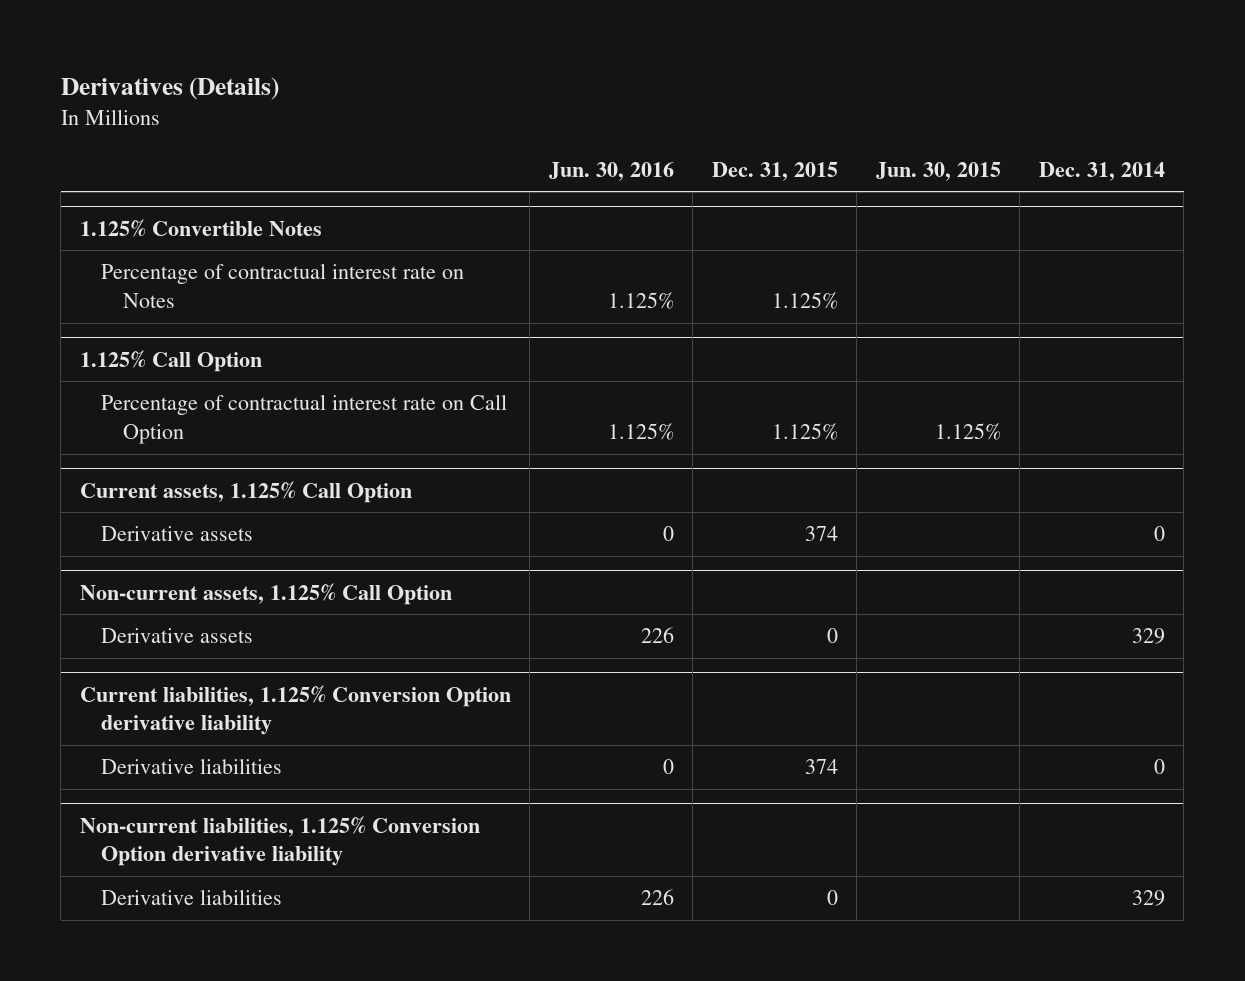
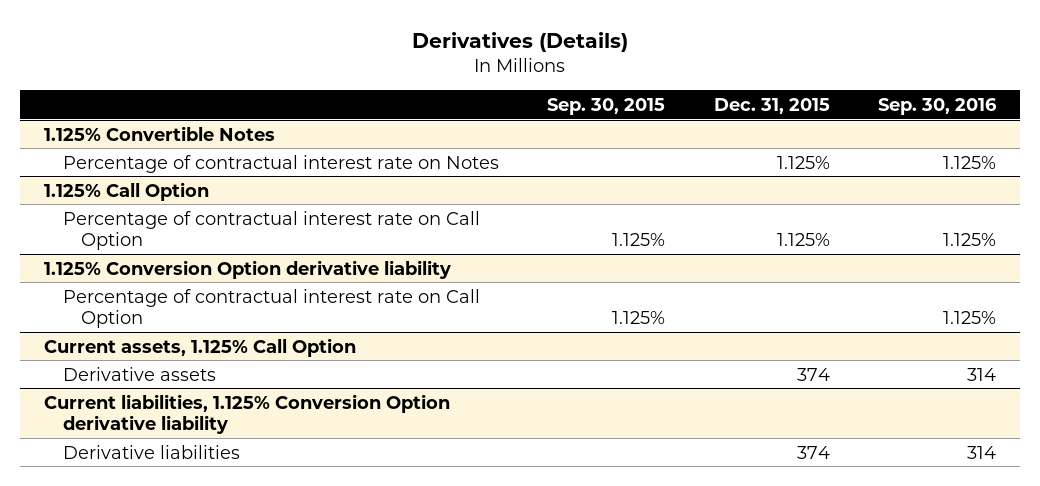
[548,161,674,181] Jun. 30, 2016 -> none
[875,161,1001,181] Jun. 30, 2015 -> none
[1038,161,1165,181] Dec. 31, 2014 -> none
none -> [547,97,666,115] Sep. 30, 2015
none -> [878,97,998,115] Sep. 30, 2016
none -> [44,259,452,279] 1.125% Conversion Option derivative liability
none -> [62,288,480,329] Percentage of contractual interest rate on Call Option
[79,582,452,605] Non-current assets, 1.125% Call Option -> none
[101,628,254,644] Derivative assets -> none
[79,815,480,866] Non-current liabilities, 1.125% Conversion Option derivative liability -> none
[101,889,283,906] Derivative liabilities -> none

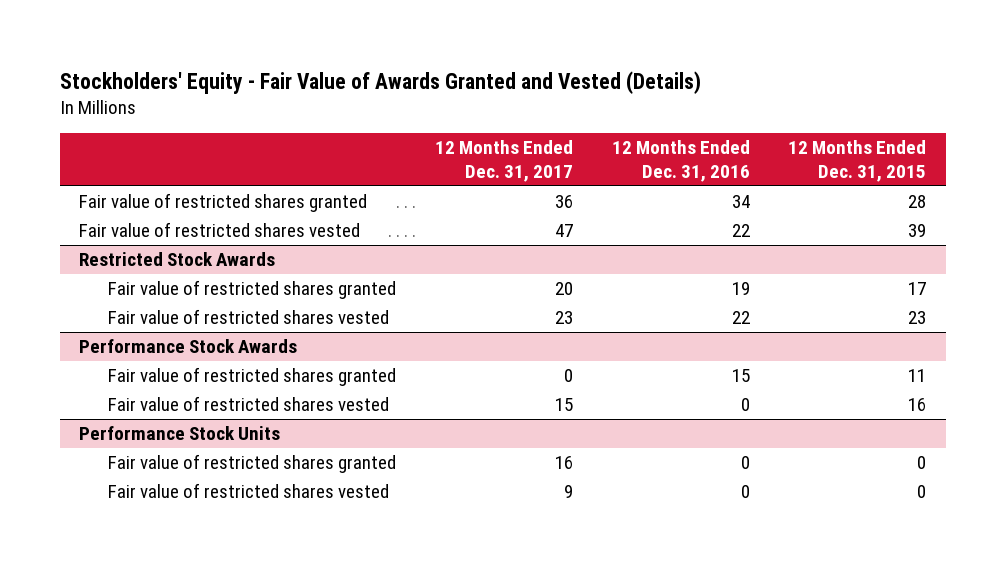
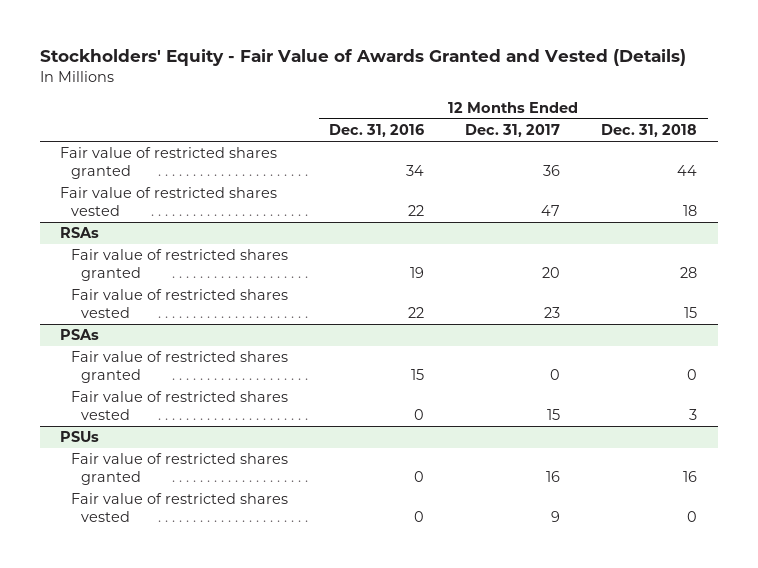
[788,140,927,182] 12 Months Ended Dec. 31, 2015 -> none
none -> [601,124,698,138] Dec. 31, 2018
[79,252,276,267] Restricted Stock Awards -> [60,227,100,239] RSAs
[79,339,298,354] Performance Stock Awards -> [60,329,100,341] PSAs
[79,426,281,441] Performance Stock Units -> [60,431,100,443] PSUs

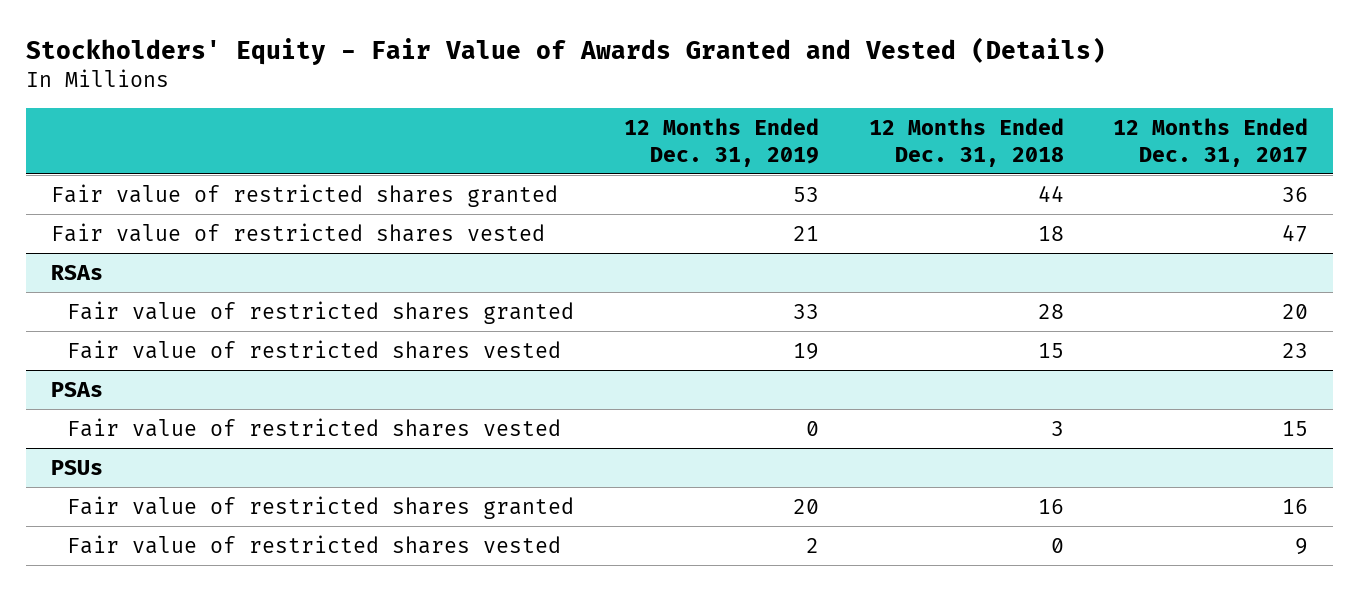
[328,124,424,138] Dec. 31, 2016 -> none
none -> [623,117,819,167] 12 Months Ended Dec. 31, 2019
[70,351,288,383] Fair value of restricted shares granted -> none

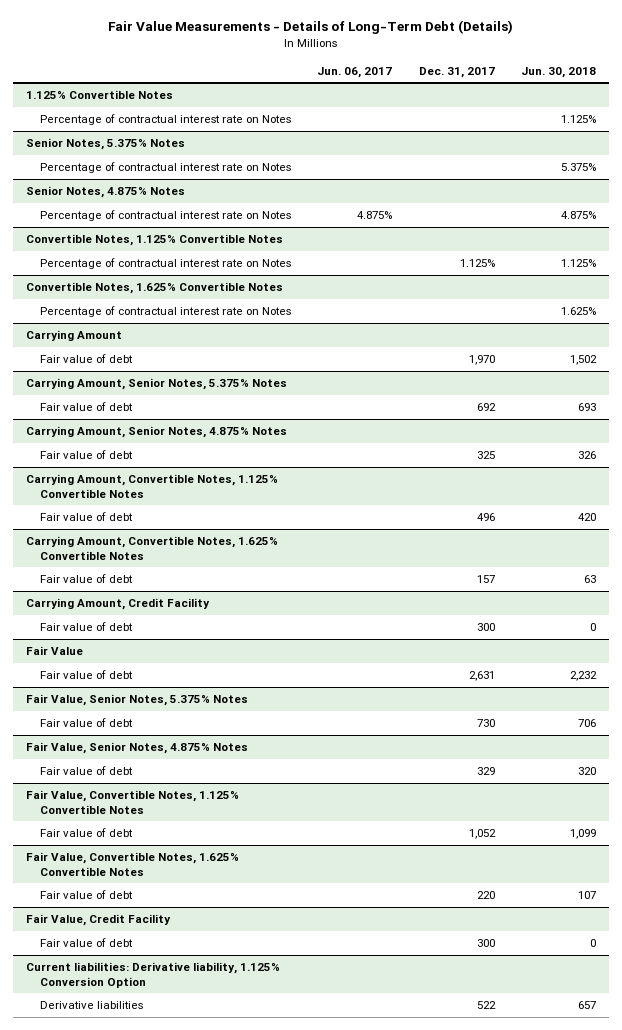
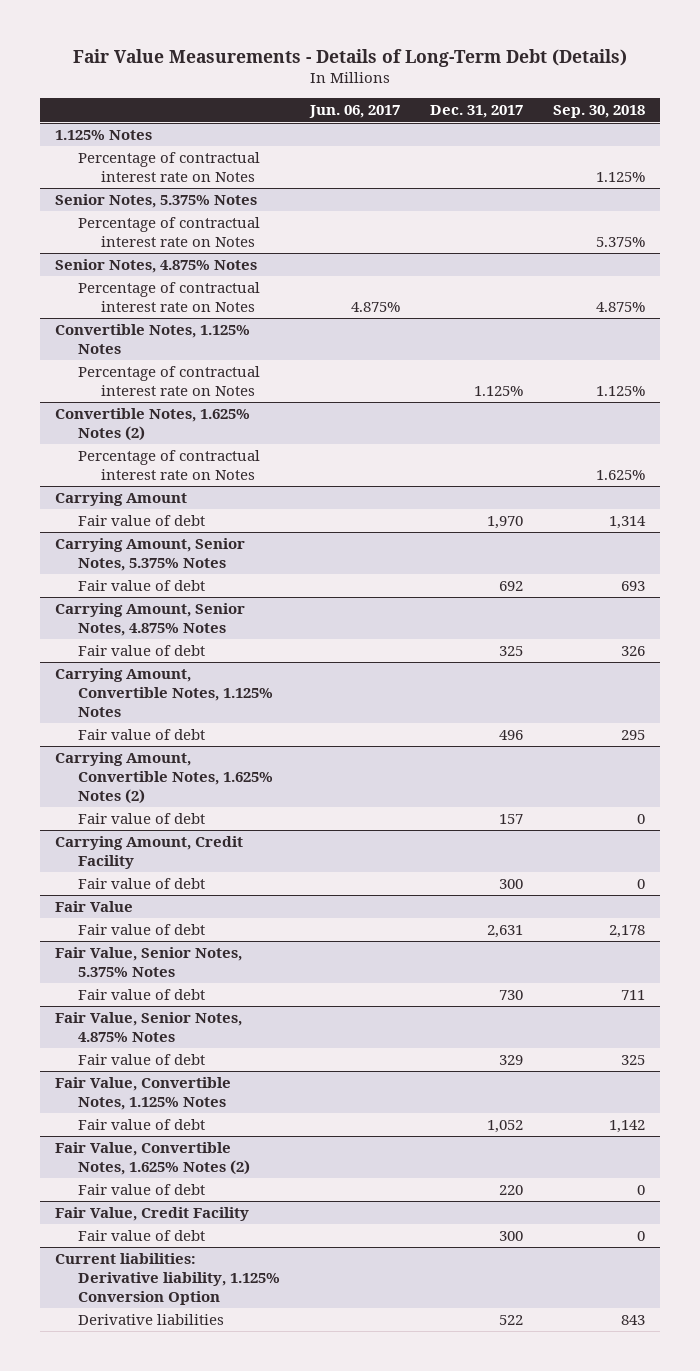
[520,66,596,78] Jun. 30, 2018 -> none
none -> [553,105,646,119] Sep. 30, 2018
[26,90,174,100] 1.125% Convertible Notes -> [54,130,152,141] 1.125% Notes
[26,234,284,247] Convertible Notes, 1.125% Convertible Notes -> [54,324,250,354] Convertible Notes, 1.125% Notes
[26,282,284,295] Convertible Notes, 1.625% Convertible Notes -> [54,408,250,441] Convertible Notes, 1.625% Notes (2)
[26,474,279,498] Carrying Amount, Convertible Notes, 1.125% Convertible Notes -> [54,668,273,717] Carrying Amount, Convertible Notes, 1.125% Notes
[26,536,279,560] Carrying Amount, Convertible Notes, 1.625% Convertible Notes -> [54,752,273,804] Carrying Amount, Convertible Notes, 1.625% Notes (2)
[26,790,240,814] Fair Value, Convertible Notes, 1.125% Convertible Notes -> [54,1077,231,1110] Fair Value, Convertible Notes, 1.125% Notes
[26,852,240,876] Fair Value, Convertible Notes, 1.625% Convertible Notes -> [54,1142,250,1175] Fair Value, Convertible Notes, 1.625% Notes (2)

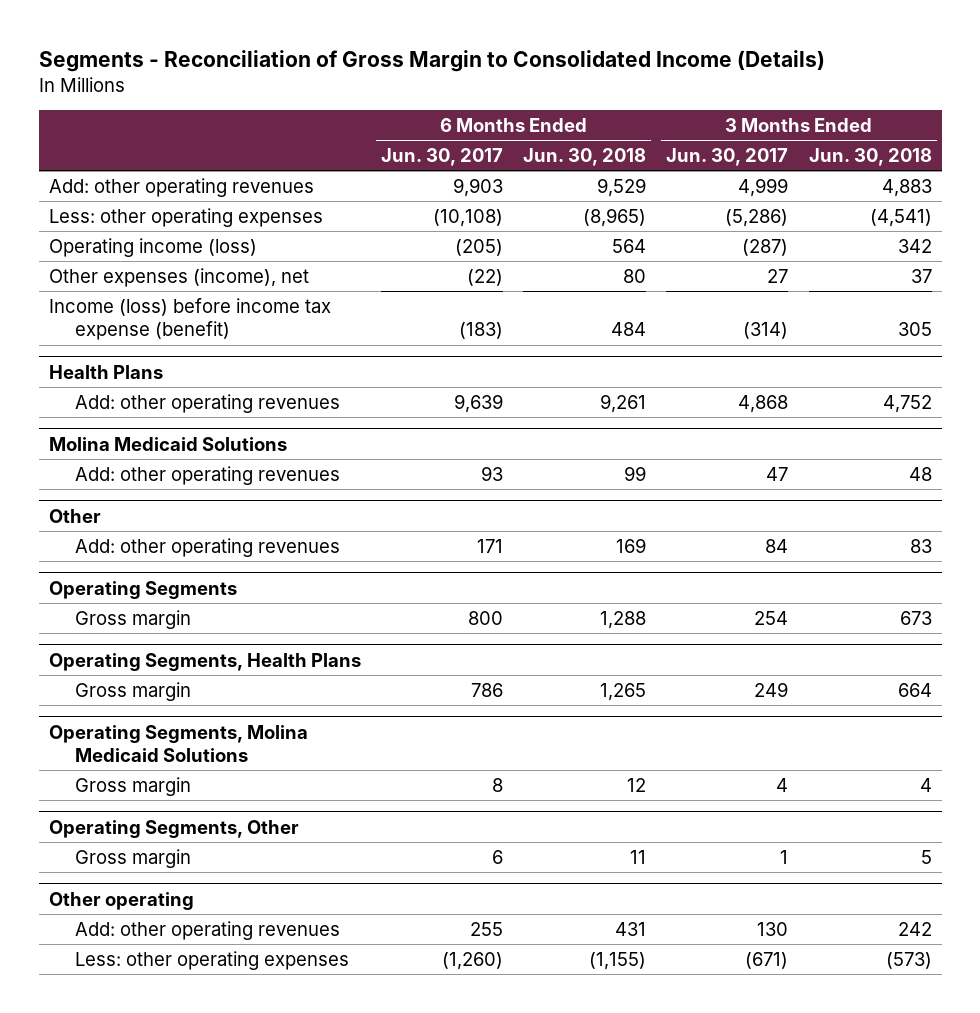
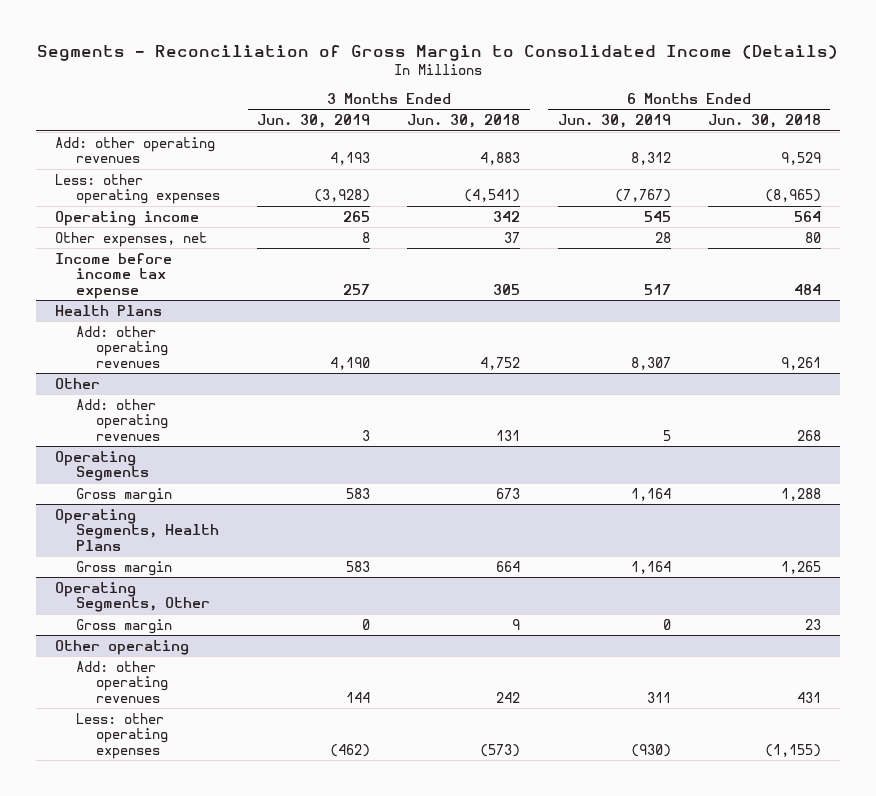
[380,147,503,166] Jun. 30, 2017 -> none
[666,147,789,166] Jun. 30, 2017 -> none
none -> [256,114,370,129] Jun. 30, 2019
none -> [557,114,671,129] Jun. 30, 2019
[48,237,257,257] Operating income (loss) -> [54,210,199,226] Operating income
[48,267,309,287] Other expenses (income), net -> [54,231,207,247] Other expenses, net
[48,297,331,341] Income (loss) before income tax expense (benefit) -> [54,252,172,299] Income before income tax expense
[48,436,287,451] Molina Medicaid Solutions -> none
[74,465,340,485] Add: other operating revenues -> none
[616,537,647,553] 169 -> [797,429,822,441] 268
[909,538,932,553] 83 -> [496,429,521,441] 131
[48,724,308,763] Operating Segments, Molina Medicaid Solutions -> none
[74,776,191,796] Gross margin -> none
[630,849,647,864] 11 -> [805,618,822,630] 23
[920,849,932,864] 5 -> [512,618,521,630] 9

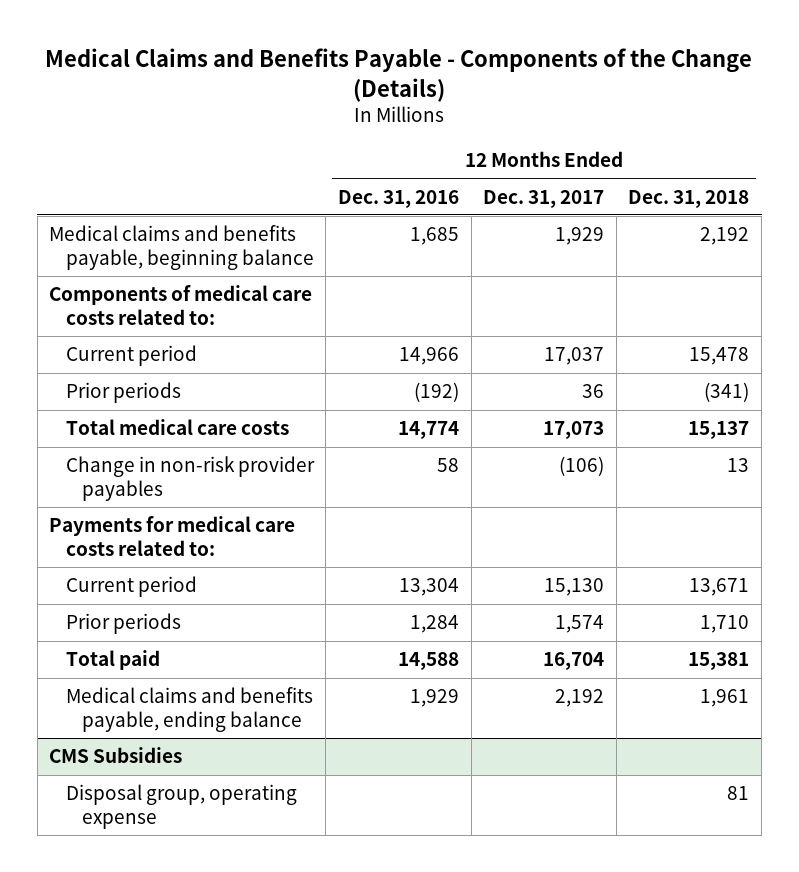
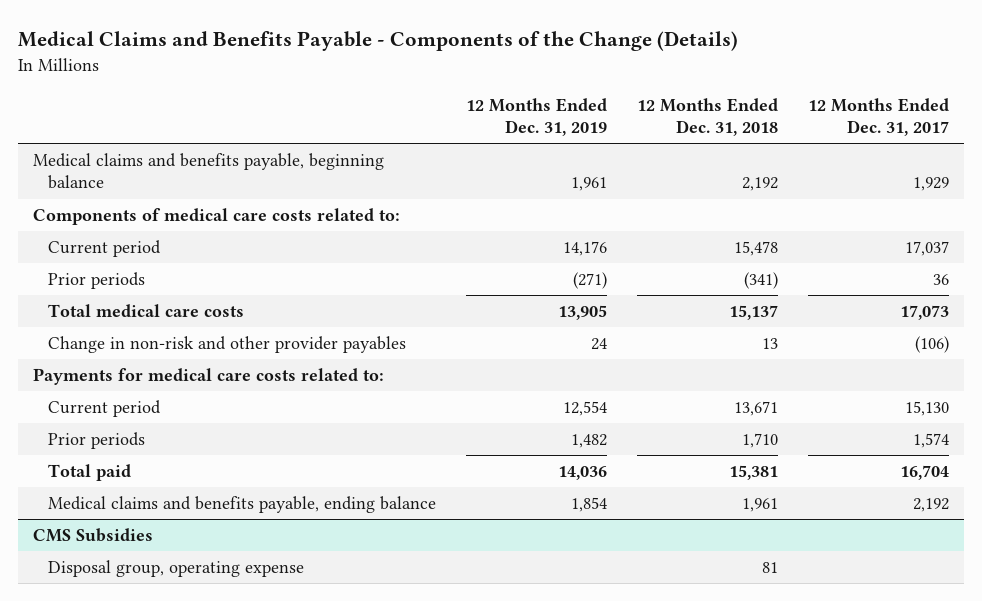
[337,189,459,208] Dec. 31, 2016 -> none
none -> [465,97,607,136] 12 Months Ended Dec. 31, 2019
[65,456,315,501] Change in non-risk provider payables -> [48,336,407,354] Change in non-risk and other provider payables

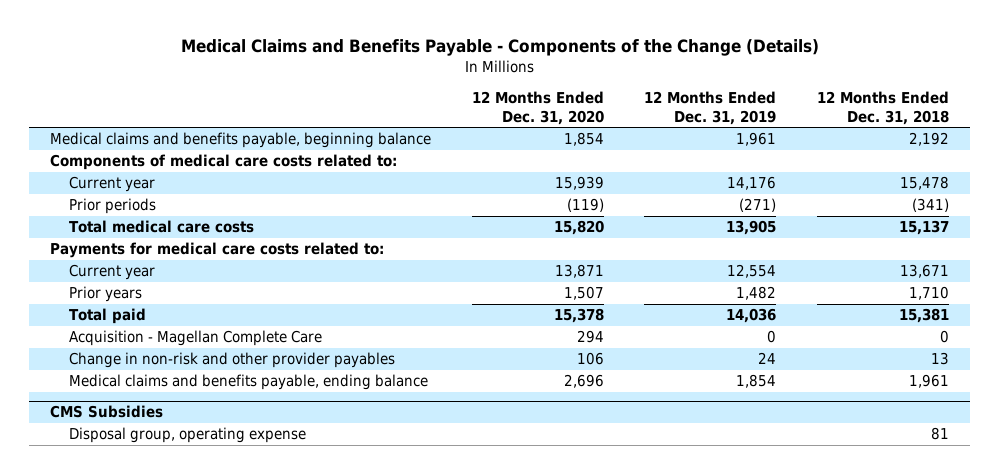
[807,97,949,136] 12 Months Ended Dec. 31, 2017 -> none
none -> [471,91,604,125] 12 Months Ended Dec. 31, 2020
[48,240,162,258] Current period -> [69,176,156,193] Current year
[48,400,162,418] Current period -> [69,264,156,281] Current year
[48,432,146,450] Prior periods -> [69,286,143,303] Prior years
none -> [69,330,323,347] Acquisition - Magellan Complete Care
[48,336,407,354] Change in non-risk and other provider payables -> [69,352,396,369] Change in non-risk and other provider payables

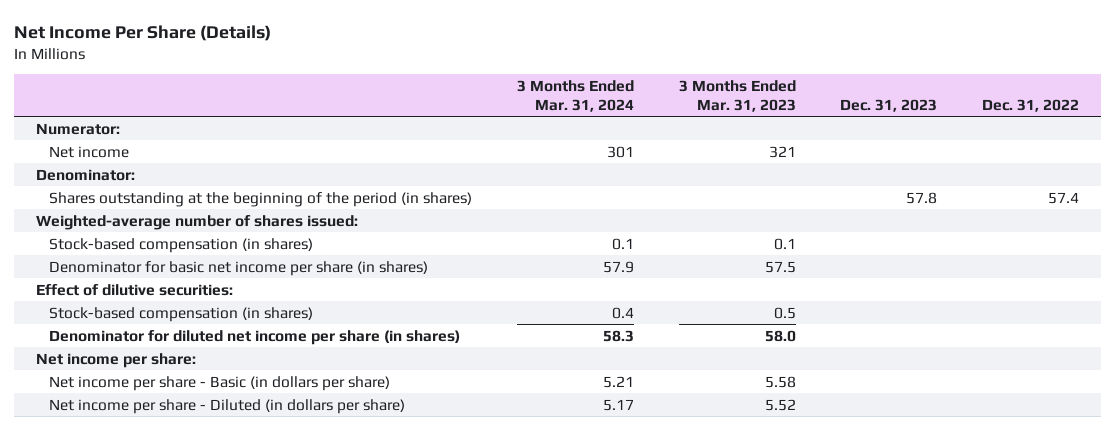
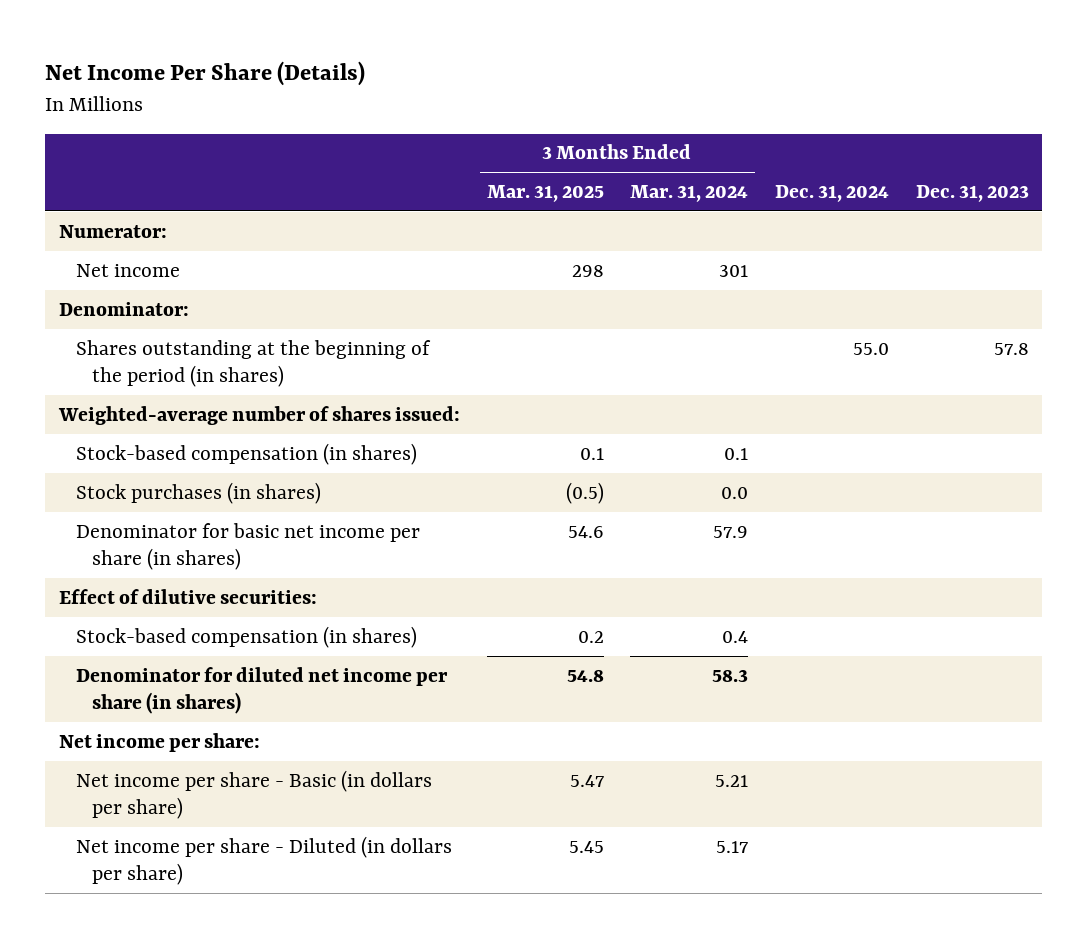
[678,79,796,112] 3 Months Ended Mar. 31, 2023 -> none
[981,98,1079,112] Dec. 31, 2022 -> none
none -> [486,185,604,203] Mar. 31, 2025
none -> [775,185,890,203] Dec. 31, 2024
none -> [75,481,321,504] Stock purchases (in shares)

